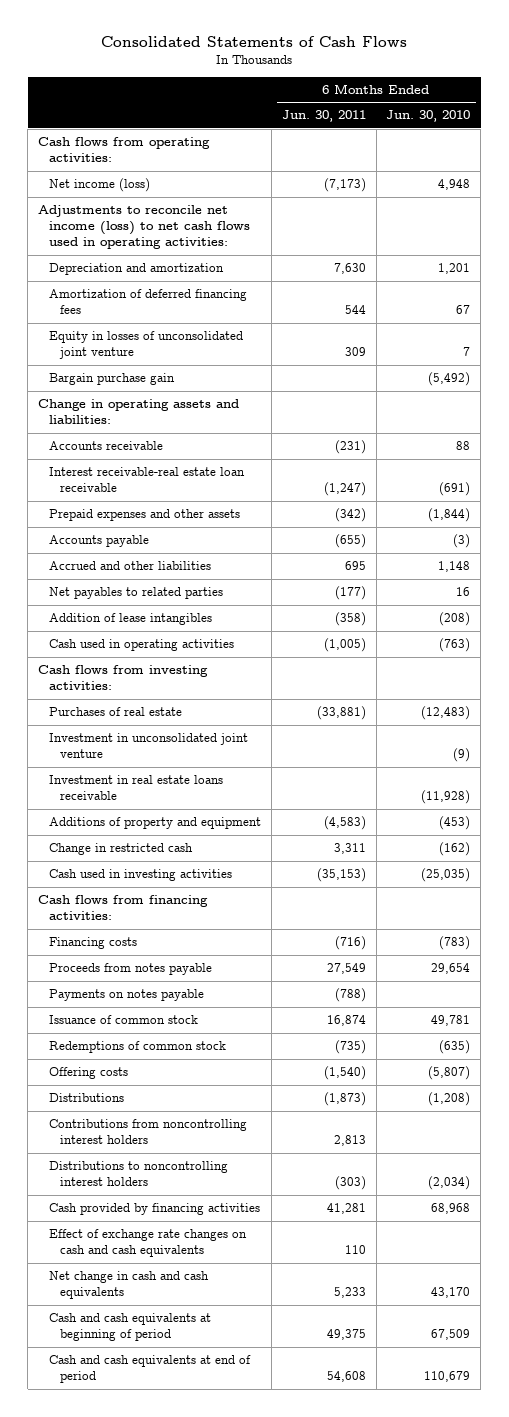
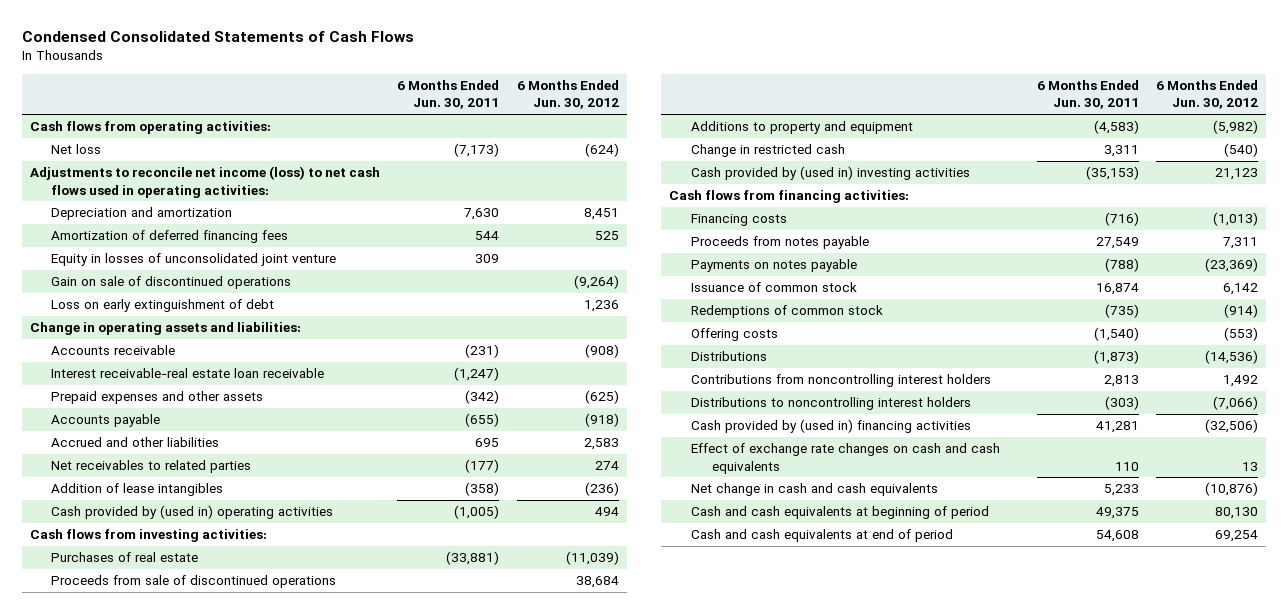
[101,36,408,48] Consolidated Statements of Cash Flows -> [21,31,414,43] Condensed Consolidated Statements of Cash Flows
[386,110,471,123] Jun. 30, 2010 -> none
none -> [516,79,619,110] 6 Months Ended Jun. 30, 2012
[49,178,151,193] Net income (loss) -> [51,144,102,155] Net loss
[49,373,176,386] Bargain purchase gain -> none
none -> [51,276,292,290] Gain on sale of discontinued operations
none -> [51,299,275,313] Loss on early extinguishment of debt
[49,587,224,600] Net payables to related parties -> [51,460,252,474] Net receivables to related parties
[49,639,235,652] Cash used in operating activities -> [51,505,334,520] Cash provided by (used in) operating activities
[49,733,249,759] Investment in unconsolidated joint venture -> none
[49,775,224,801] Investment in real estate loans receivable -> none
none -> [51,575,337,589] Proceeds from sale of discontinued operations
[49,817,262,830] Additions of property and equipment -> [690,121,913,135] Additions to property and equipment
[49,869,233,882] Cash used in investing activities -> [690,166,970,181] Cash provided by (used in) investing activities
[49,1203,261,1216] Cash provided by financing activities -> [690,419,971,434] Cash provided by (used in) financing activities

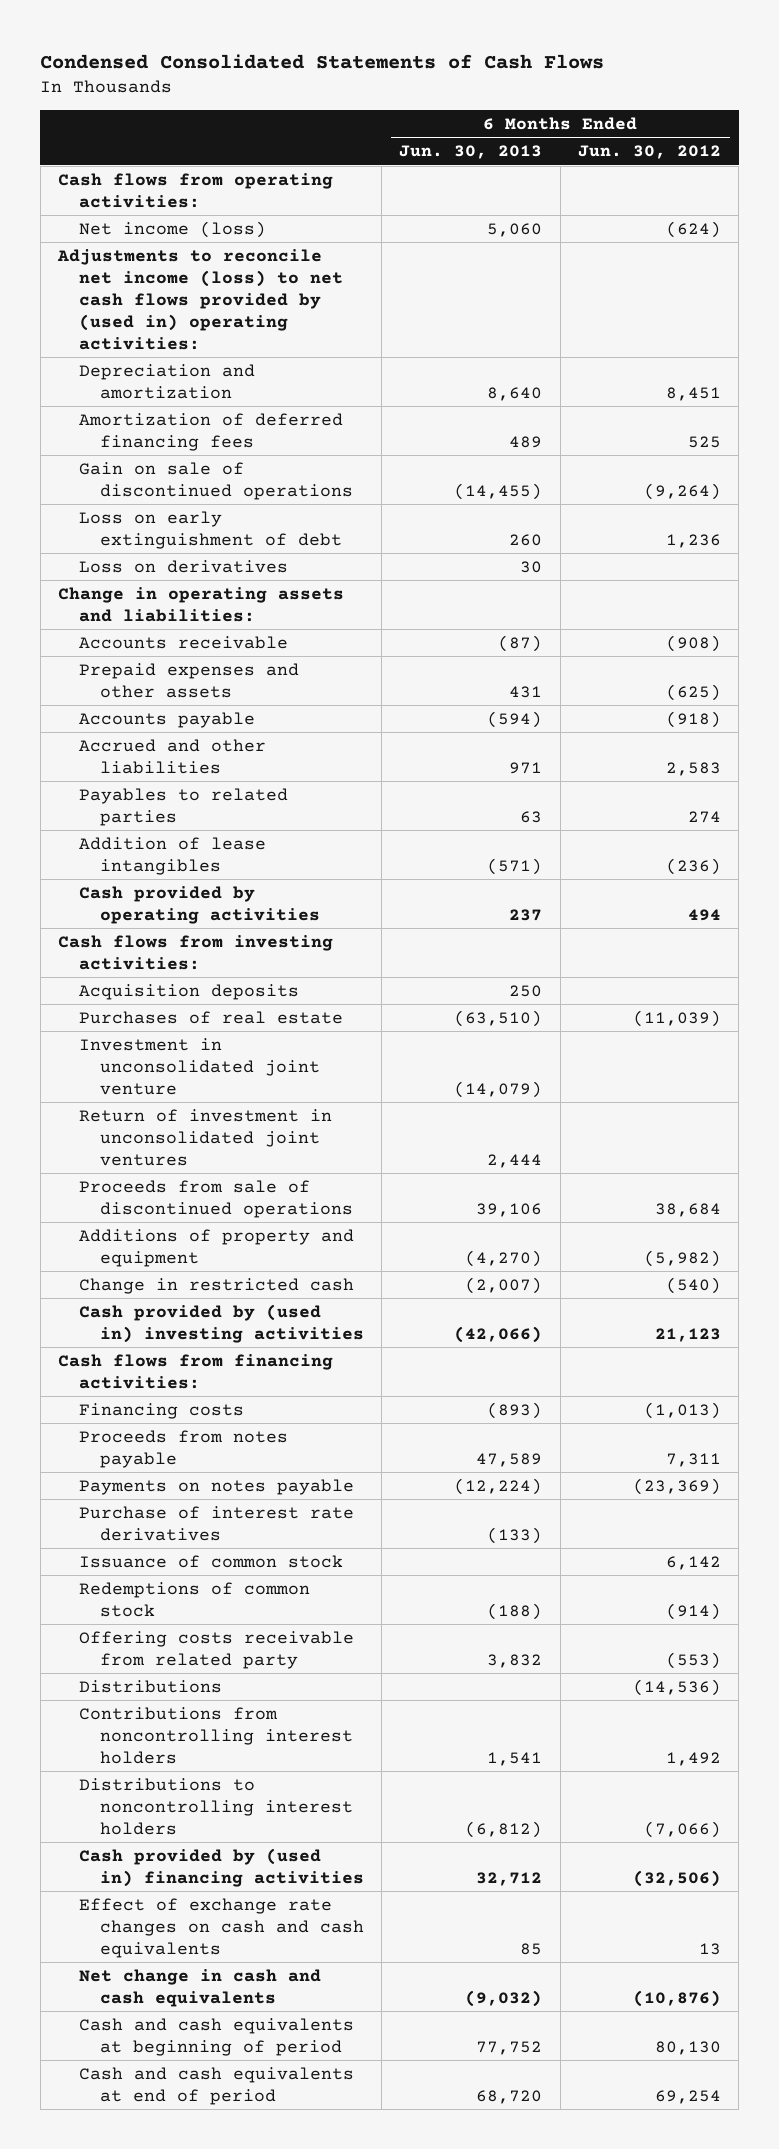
[397,79,500,110] 6 Months Ended Jun. 30, 2011 -> none
none -> [399,145,543,160] Jun. 30, 2013
[51,144,102,155] Net loss -> [78,220,266,238] Net income (loss)
[30,166,381,198] Adjustments to reconcile net income (loss) to net cash flows used in operating activities: -> [56,248,343,350] Adjustments to reconcile net income (loss) to net cash flows provided by (used in) operating activities:
[51,253,337,267] Equity in losses of unconsolidated joint venture -> none
none -> [78,559,288,573] Loss on derivatives
[51,368,325,379] Interest receivable-real estate loan receivable -> none
[51,460,252,474] Net receivables to related parties -> [78,787,288,826] Payables to related parties
[51,505,334,520] Cash provided by (used in) operating activities -> [78,885,320,924] Cash provided by operating activities
none -> [78,983,299,1000] Acquisition deposits
none -> [78,1037,320,1095] Investment in unconsolidated joint venture
none -> [78,1108,332,1166] Return of investment in unconsolidated joint ventures
[690,121,913,135] Additions to property and equipment -> [78,1228,354,1267] Additions of property and equipment
none -> [78,1505,354,1541] Purchase of interest rate derivatives
[690,328,778,342] Offering costs -> [78,1630,354,1669] Offering costs receivable from related party

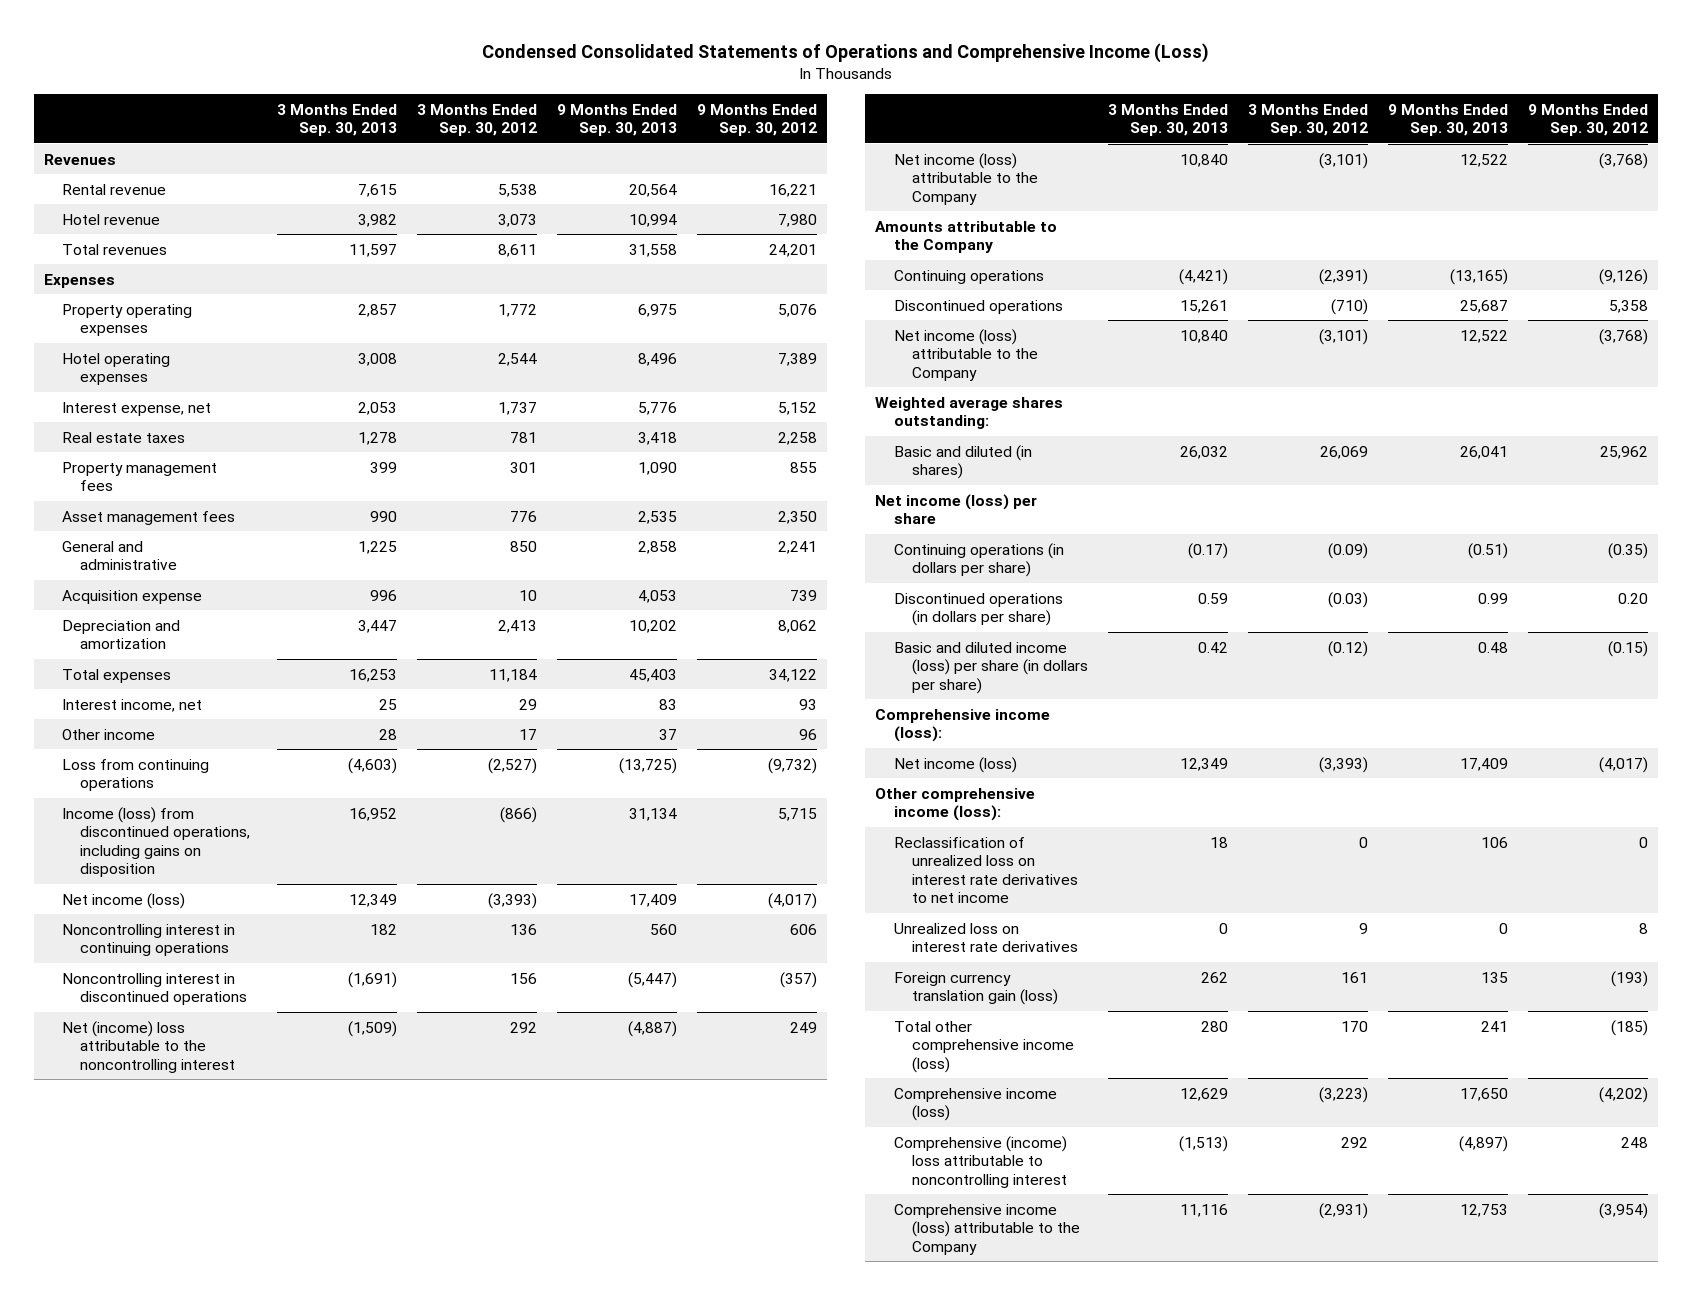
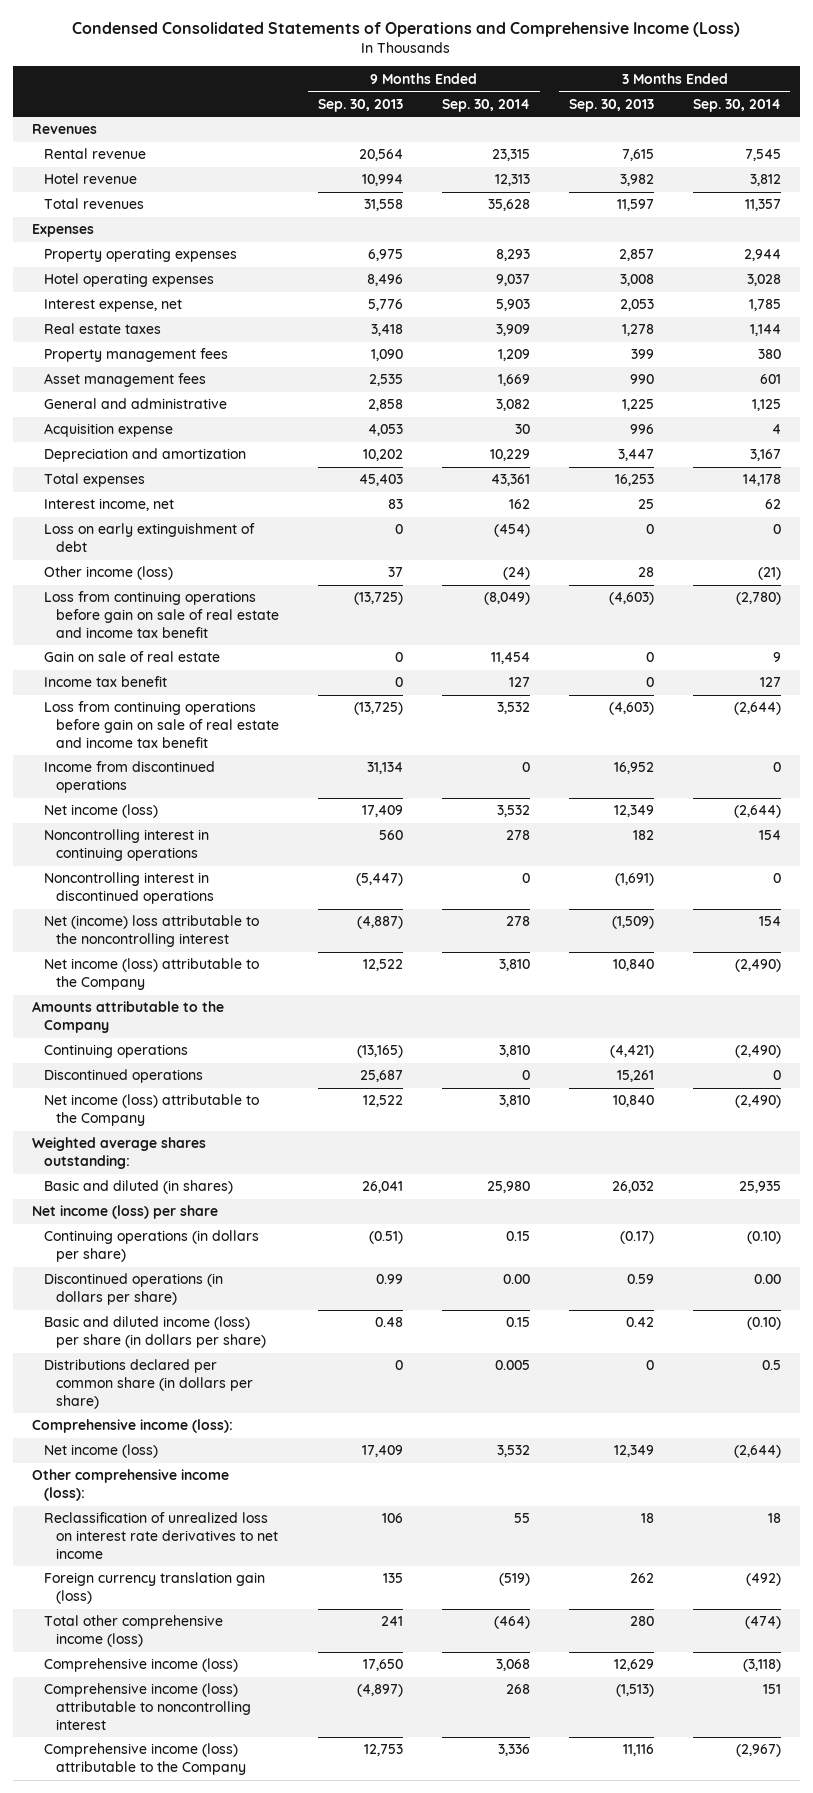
[416,103,537,137] 3 Months Ended Sep. 30, 2012 -> none
[696,103,817,137] 9 Months Ended Sep. 30, 2012 -> none
none -> [441,98,530,112] Sep. 30, 2014
none -> [692,98,781,112] Sep. 30, 2014
none -> [44,523,256,552] Loss on early extinguishment of debt
[62,728,156,740] Other income -> [44,566,174,581] Other income (loss)
none -> [44,591,280,638] Loss from continuing operations before gain on sale of real estate and income tax benefit
none -> [44,651,221,663] Gain on sale of real estate
none -> [44,676,168,688] Income tax benefit
[62,758,210,792] Loss from continuing operations -> [44,701,280,748] Loss from continuing operations before gain on sale of real estate and income tax benefit
[62,806,251,878] Income (loss) from discontinued operations, including gains on disposition -> [44,761,216,793] Income from discontinued operations
none -> [44,1359,254,1409] Distributions declared per common share (in dollars per share)
[893,922,1079,953] Unrealized loss on interest rate derivatives -> none
[893,1135,1068,1188] Comprehensive (income) loss attributable to noncontrolling interest -> [44,1683,252,1730] Comprehensive income (loss) attributable to noncontrolling interest

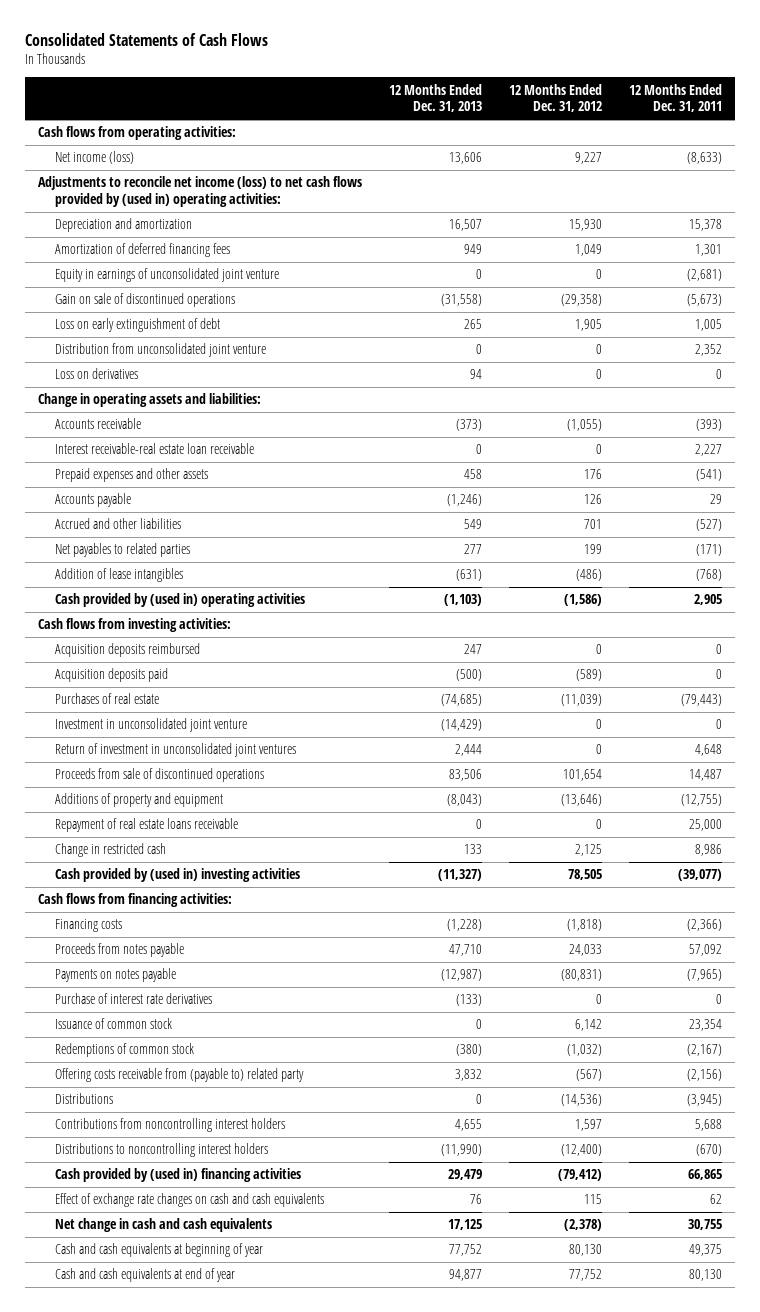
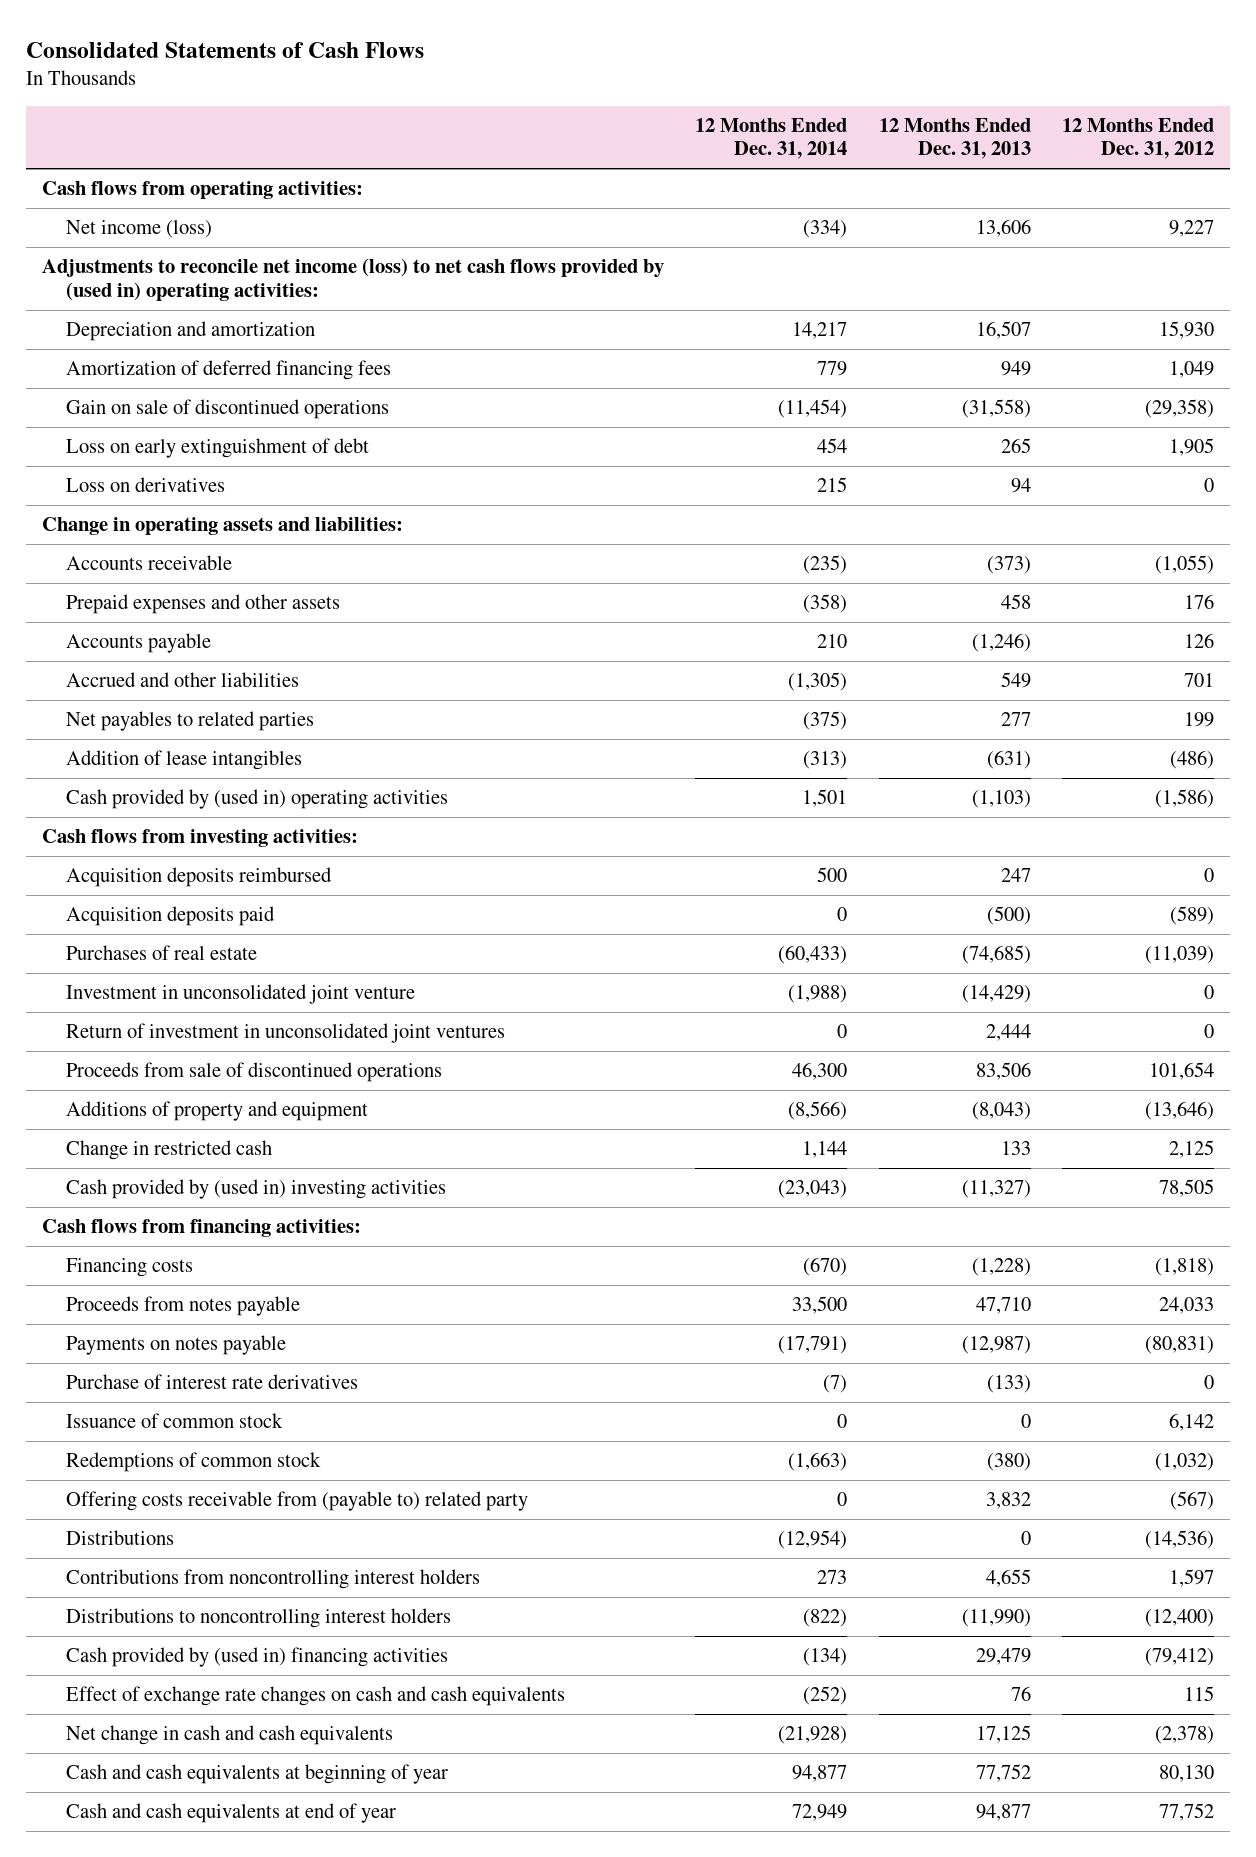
[628,83,722,113] 12 Months Ended Dec. 31, 2011 -> none
none -> [695,117,848,160] 12 Months Ended Dec. 31, 2014
[54,268,279,283] Equity in earnings of unconsolidated joint venture -> none
[54,343,266,358] Distribution from unconsolidated joint venture -> none
[54,443,254,455] Interest receivable-real estate loan receivable -> none
[54,818,238,833] Repayment of real estate loans receivable -> none

